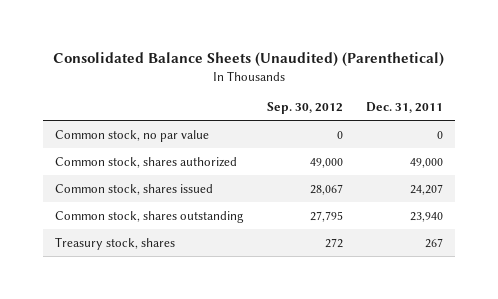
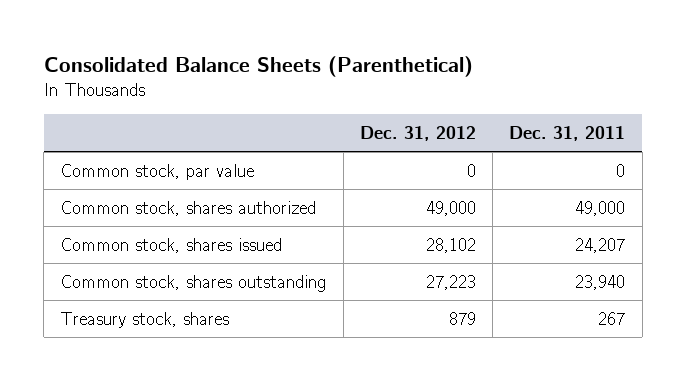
[53,52,445,68] Consolidated Balance Sheets (Unaudited) (Parenthetical) -> [43,55,473,77] Consolidated Balance Sheets (Parenthetical)
[266,102,343,115] Sep. 30, 2012 -> none
none -> [359,125,476,141] Dec. 31, 2012
[54,129,209,142] Common stock, no par value -> [60,163,255,180] Common stock, par value

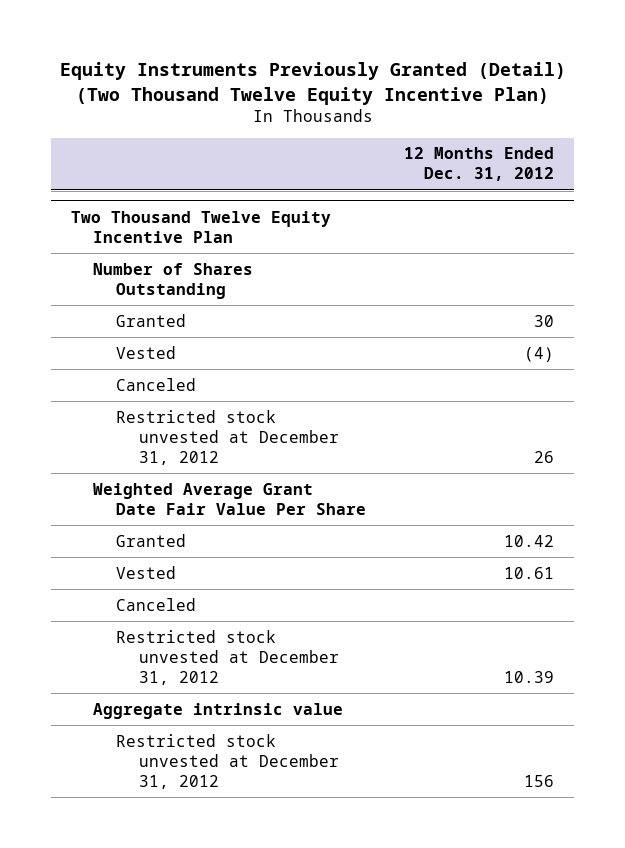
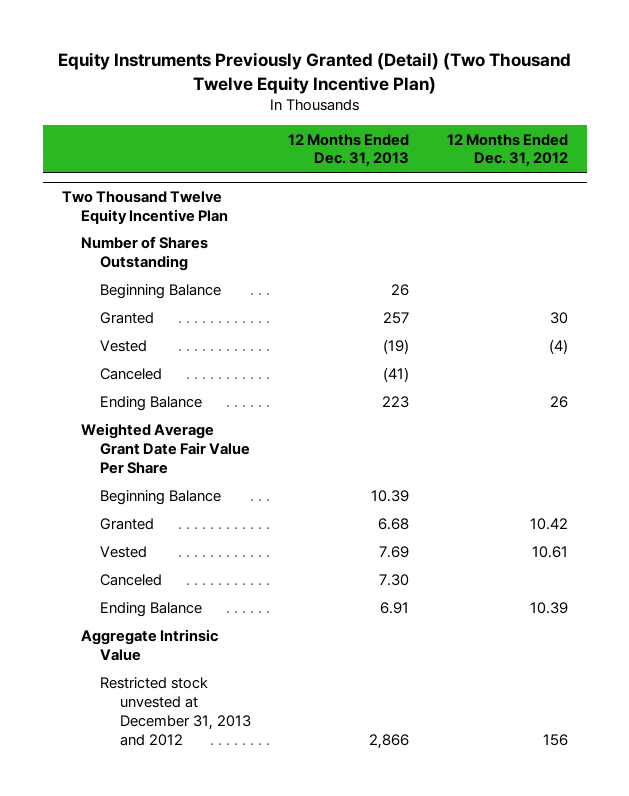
none -> [288,133,410,168] 12 Months Ended Dec. 31, 2013
none -> [100,284,222,300] Beginning Balance
[115,409,339,465] Restricted stock unvested at December 31, 2012 -> [100,396,203,412] Ending Balance
none -> [100,490,222,506] Beginning Balance
[115,629,339,685] Restricted stock unvested at December 31, 2012 -> [100,602,203,618] Ending Balance
[93,702,344,719] Aggregate intrinsic value -> [81,629,219,662] Aggregate Intrinsic Value
[115,733,339,789] Restricted stock unvested at December 31, 2012 -> [100,677,251,746] Restricted stock unvested at December 31, 2013 and 2012

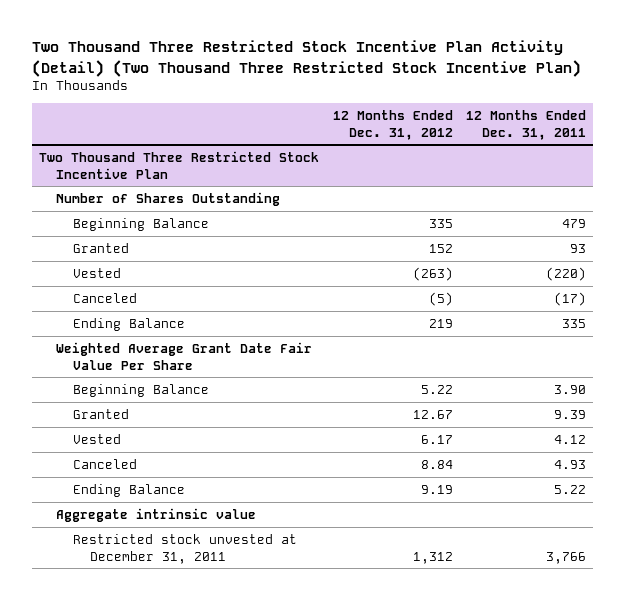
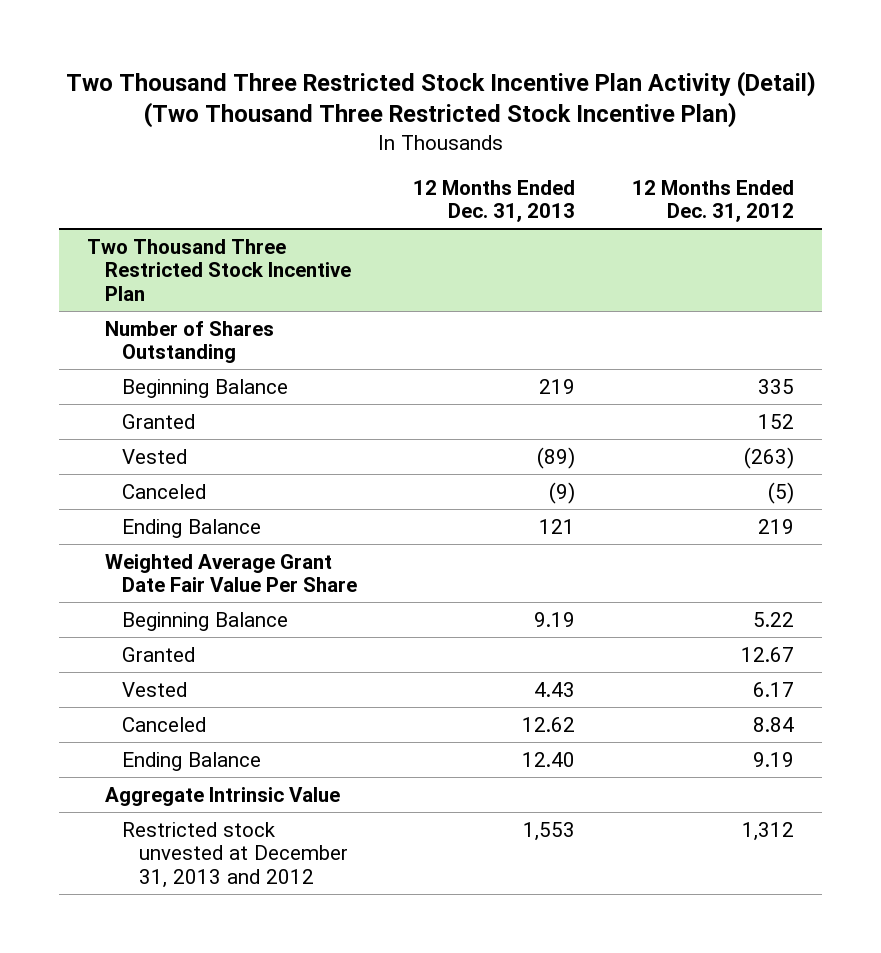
[466,110,587,140] 12 Months Ended Dec. 31, 2011 -> none
none -> [413,179,576,223] 12 Months Ended Dec. 31, 2013
[56,507,257,522] Aggregate intrinsic value -> [104,786,340,806] Aggregate Intrinsic Value
[73,533,298,564] Restricted stock unvested at December 31, 2011 -> [121,821,349,888] Restricted stock unvested at December 31, 2013 and 2012

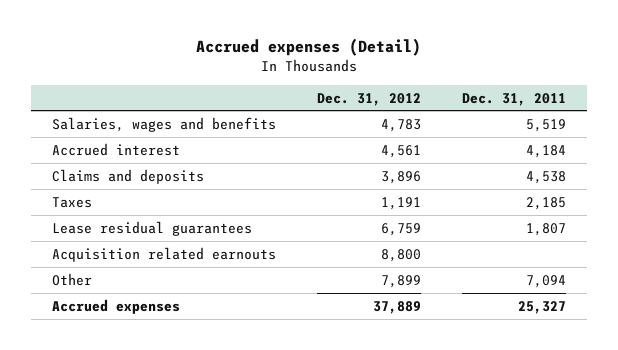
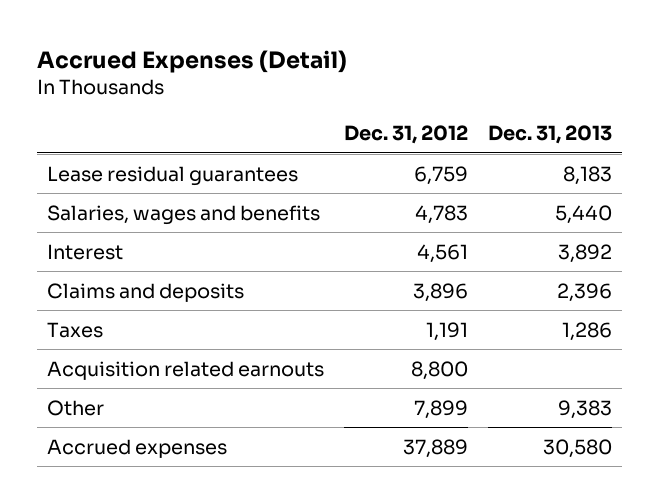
[196,38,422,57] Accrued expenses (Detail) -> [37,49,348,73] Accrued Expenses (Detail)
[462,92,567,106] Dec. 31, 2011 -> none
none -> [488,125,613,145] Dec. 31, 2013
[51,220,252,236] Lease residual guarantees -> [47,165,299,186] Lease residual guarantees
[51,142,180,156] Accrued interest -> [47,243,124,260] Interest

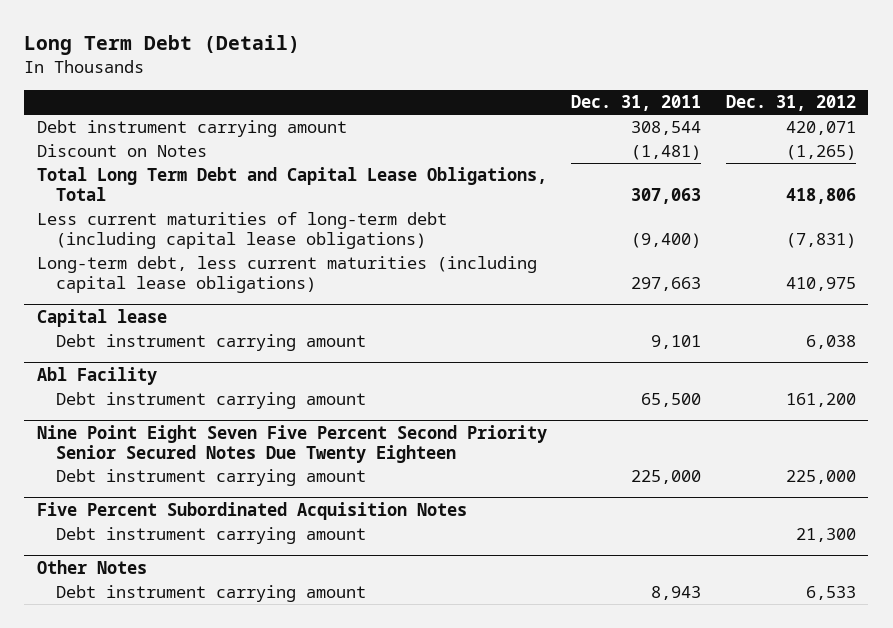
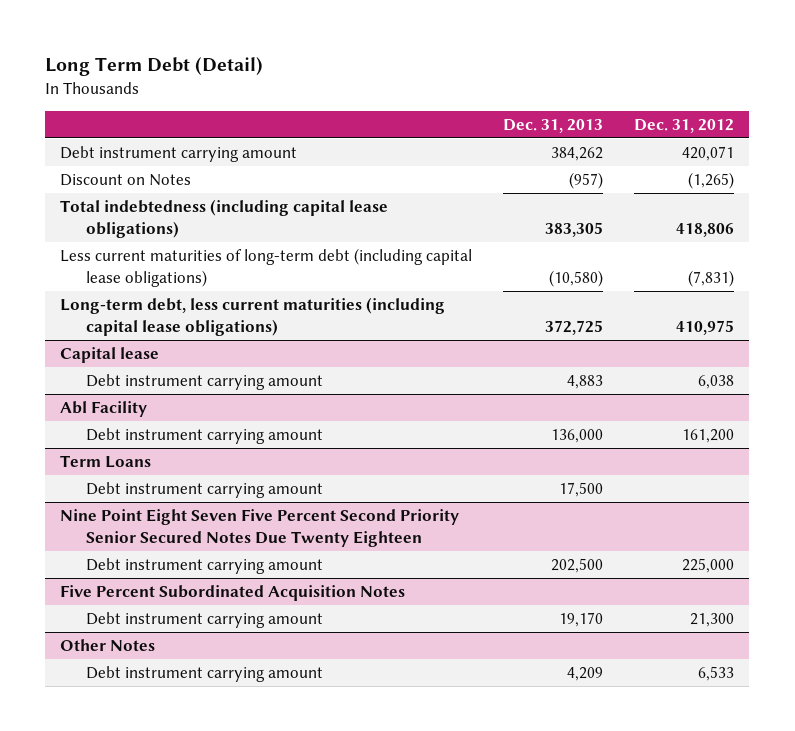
[571,95,702,112] Dec. 31, 2011 -> none
none -> [503,118,604,133] Dec. 31, 2013
[36,167,547,201] Total Long Term Debt and Capital Lease Obligations, Total -> [60,199,389,238] Total indebtedness (including capital lease obligations)
none -> [60,455,152,469] Term Loans
none -> [85,482,323,499] Debt instrument carrying amount

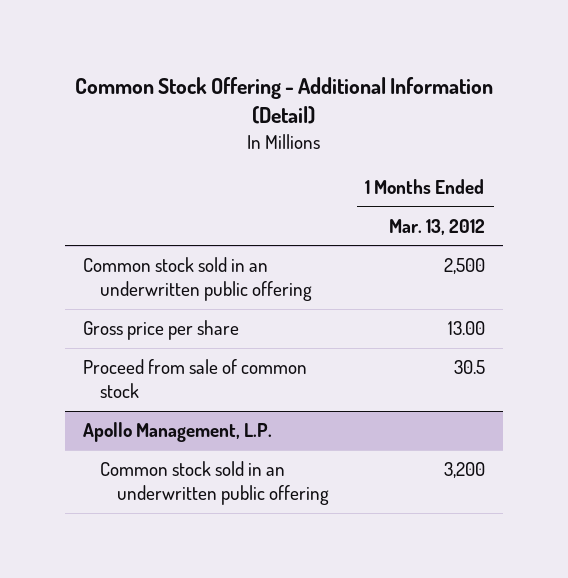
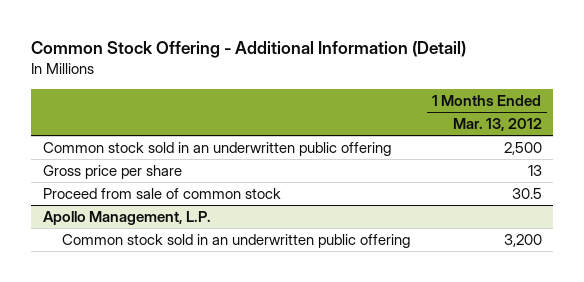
[447,321,485,336] 13.00 -> [527,164,542,176] 13

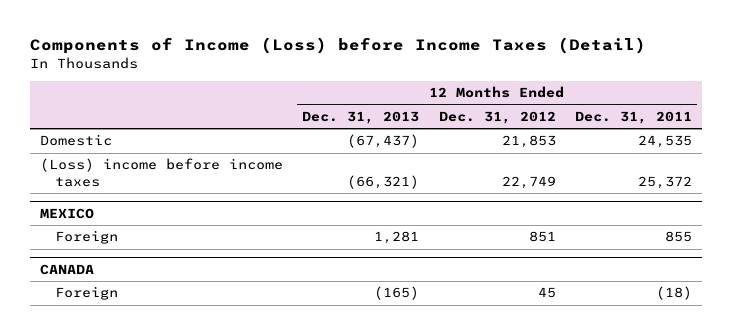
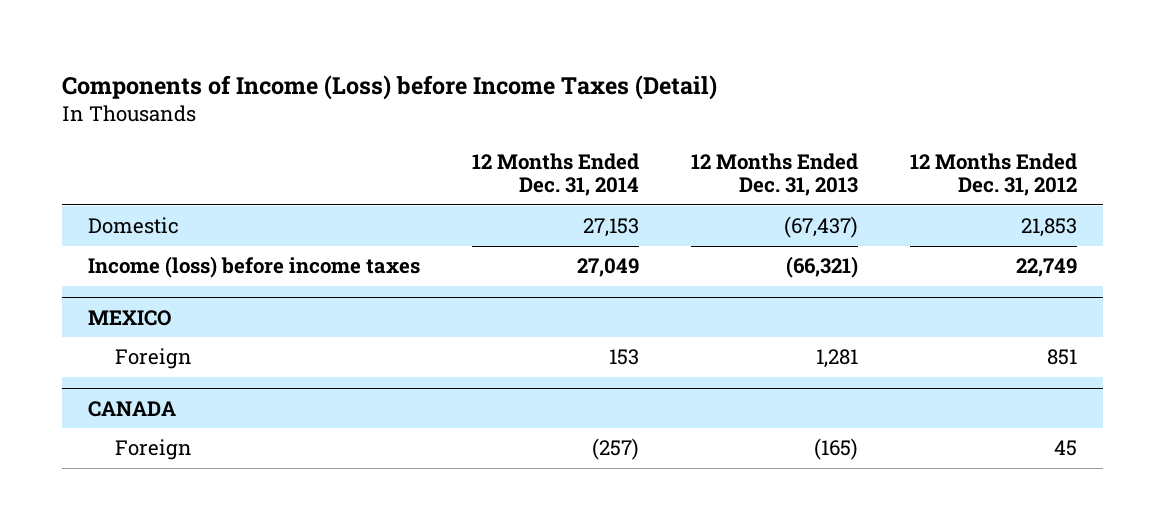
[575,111,693,125] Dec. 31, 2011 -> none
none -> [471,152,639,197] 12 Months Ended Dec. 31, 2014
[39,158,283,187] (Loss) income before income taxes -> [87,256,420,279] Income (loss) before income taxes

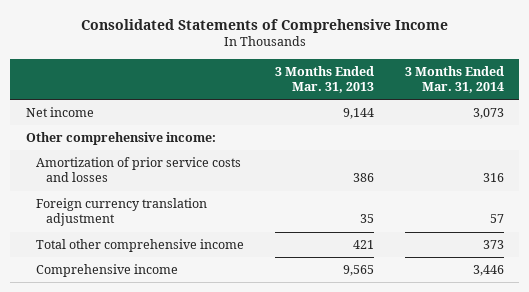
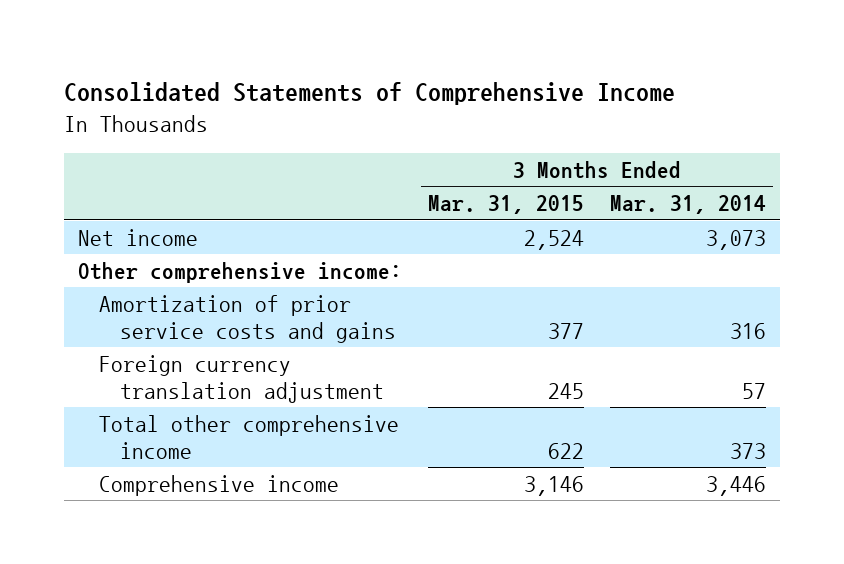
[274,65,374,94] 3 Months Ended Mar. 31, 2013 -> none
none -> [428,195,585,215] Mar. 31, 2015
[35,156,241,183] Amortization of prior service costs and losses -> [98,294,396,343] Amortization of prior service costs and gains

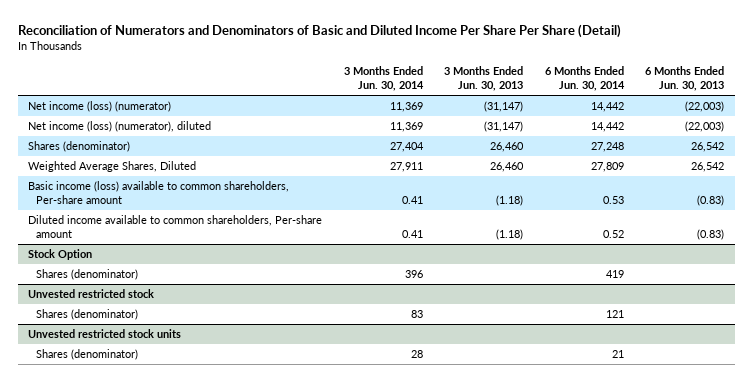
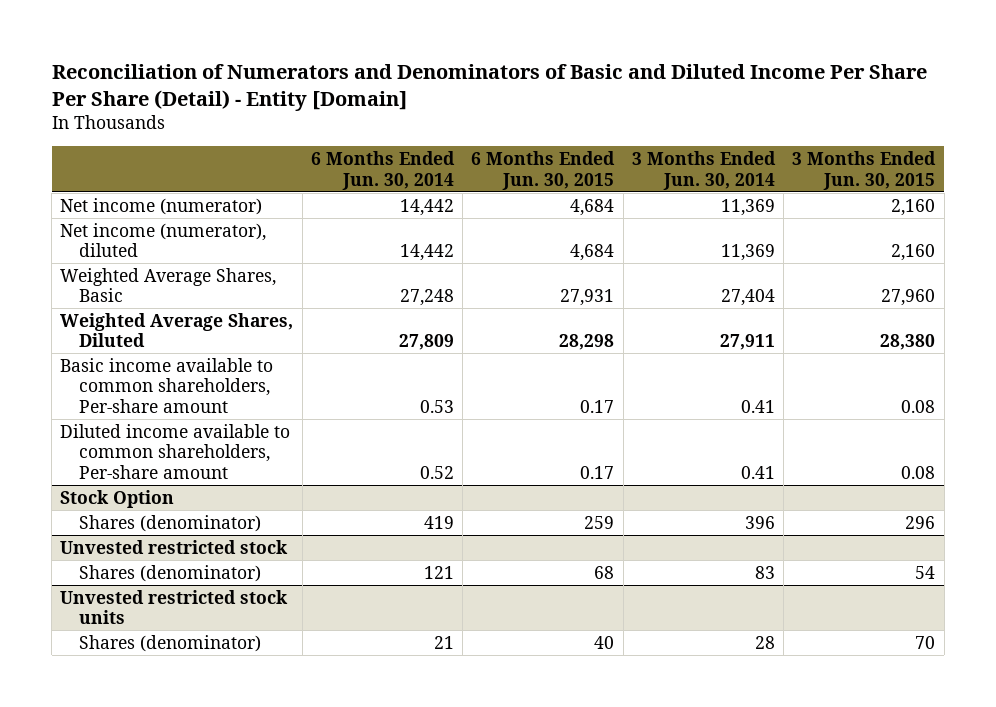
[17,23,621,38] Reconciliation of Numerators and Denominators of Basic and Diluted Income Per Share Per Share (Detail) -> [51,63,927,111] Reconciliation of Numerators and Denominators of Basic and Diluted Income Per Share Per Share (Detail) - Entity [Domain]
[444,66,524,92] 3 Months Ended Jun. 30, 2013 -> none
[645,66,725,92] 6 Months Ended Jun. 30, 2013 -> none
none -> [471,151,616,190] 6 Months Ended Jun. 30, 2015
none -> [792,151,937,190] 3 Months Ended Jun. 30, 2015
[28,100,172,112] Net income (loss) (numerator) -> [60,197,263,215] Net income (numerator)
[28,120,212,132] Net income (loss) (numerator), diluted -> [60,222,267,258] Net income (numerator), diluted
[28,140,131,152] Shares (denominator) -> [60,267,277,303] Weighted Average Shares, Basic
[28,180,290,205] Basic income (loss) available to common shareholders, Per-share amount -> [60,357,274,413] Basic income available to common shareholders, Per-share amount

